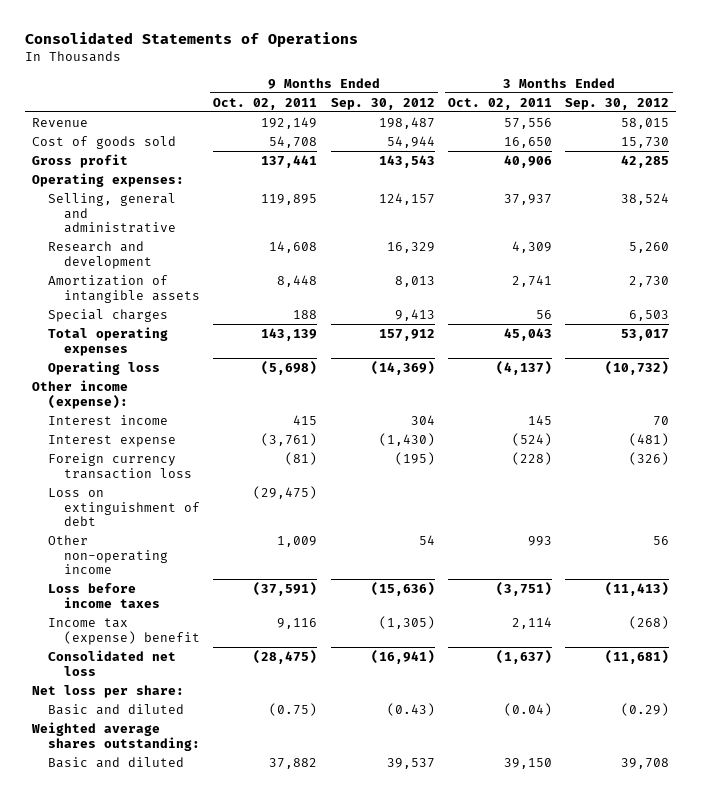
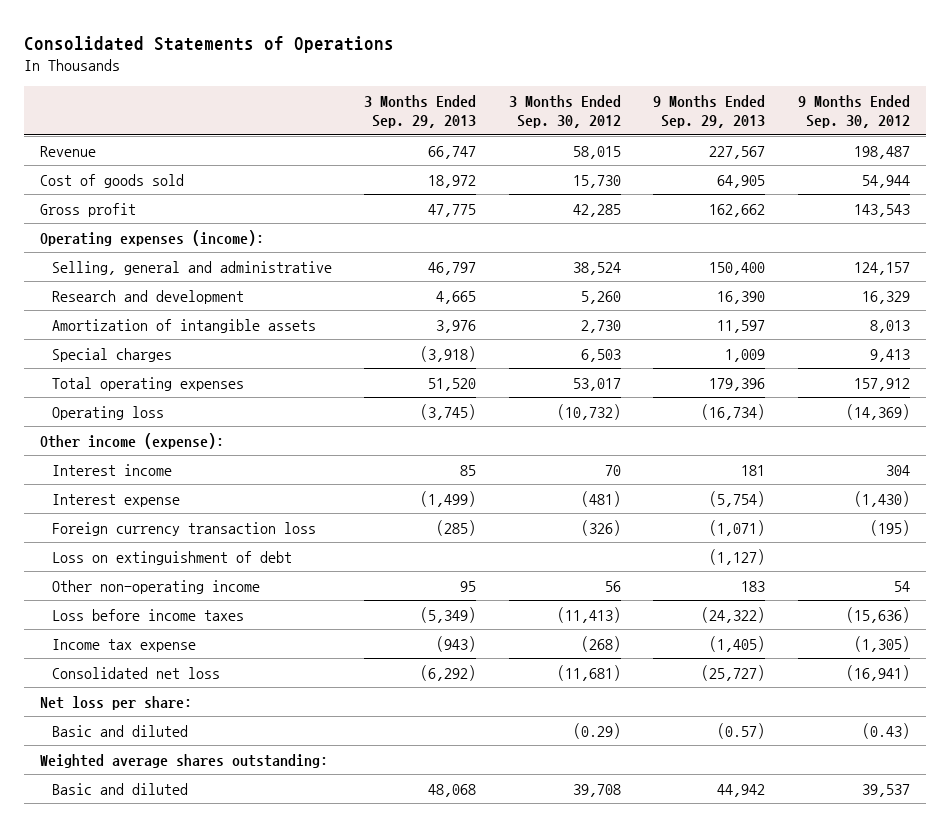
[213,97,318,110] Oct. 02, 2011 -> none
[448,97,553,110] Oct. 02, 2011 -> none
none -> [364,94,477,129] 3 Months Ended Sep. 29, 2013
none -> [653,94,766,129] 9 Months Ended Sep. 29, 2013
[31,172,184,187] Operating expenses: -> [40,229,265,246] Operating expenses (income):
[47,617,200,645] Income tax (expense) benefit -> [51,638,196,652] Income tax expense

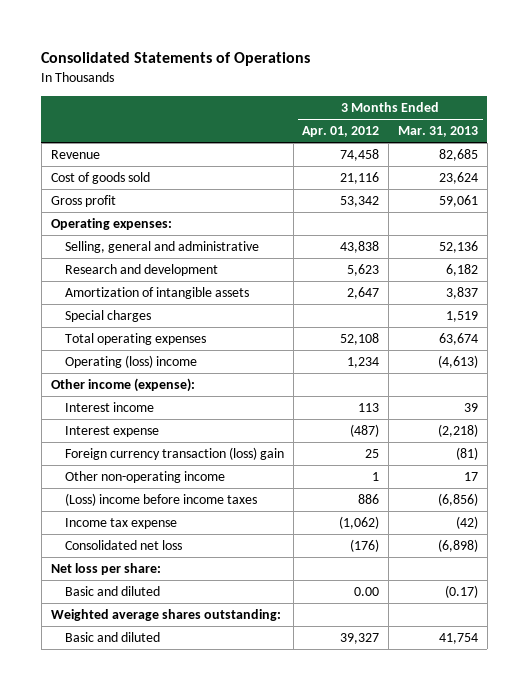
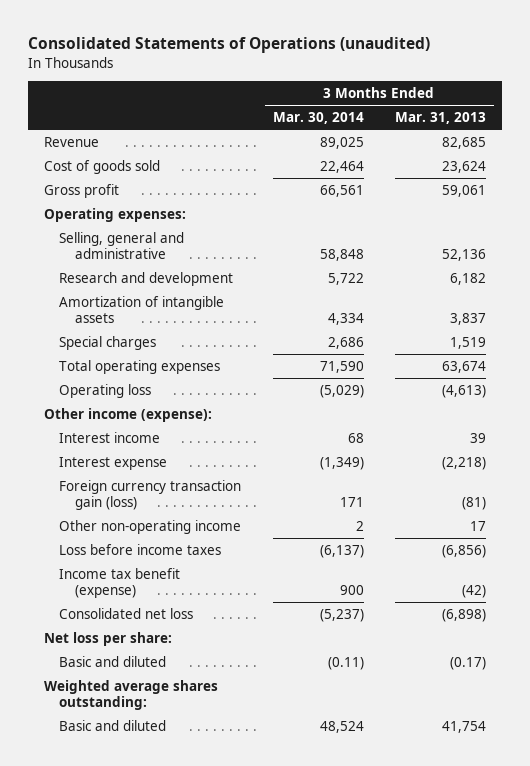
[41,52,311,67] Consolidated Statements of Operations -> [27,37,430,54] Consolidated Statements of Operations (unaudited)
[302,126,380,138] Apr. 01, 2012 -> none
none -> [272,112,364,125] Mar. 30, 2014
[64,355,197,369] Operating (loss) income -> [59,383,152,398] Operating loss
[64,447,284,461] Foreign currency transaction (loss) gain -> [59,479,242,510] Foreign currency transaction gain (loss)
[64,493,257,507] (Loss) income before income taxes -> [59,543,222,555] Loss before income taxes
[64,518,177,530] Income tax expense -> [59,567,181,598] Income tax benefit (expense)

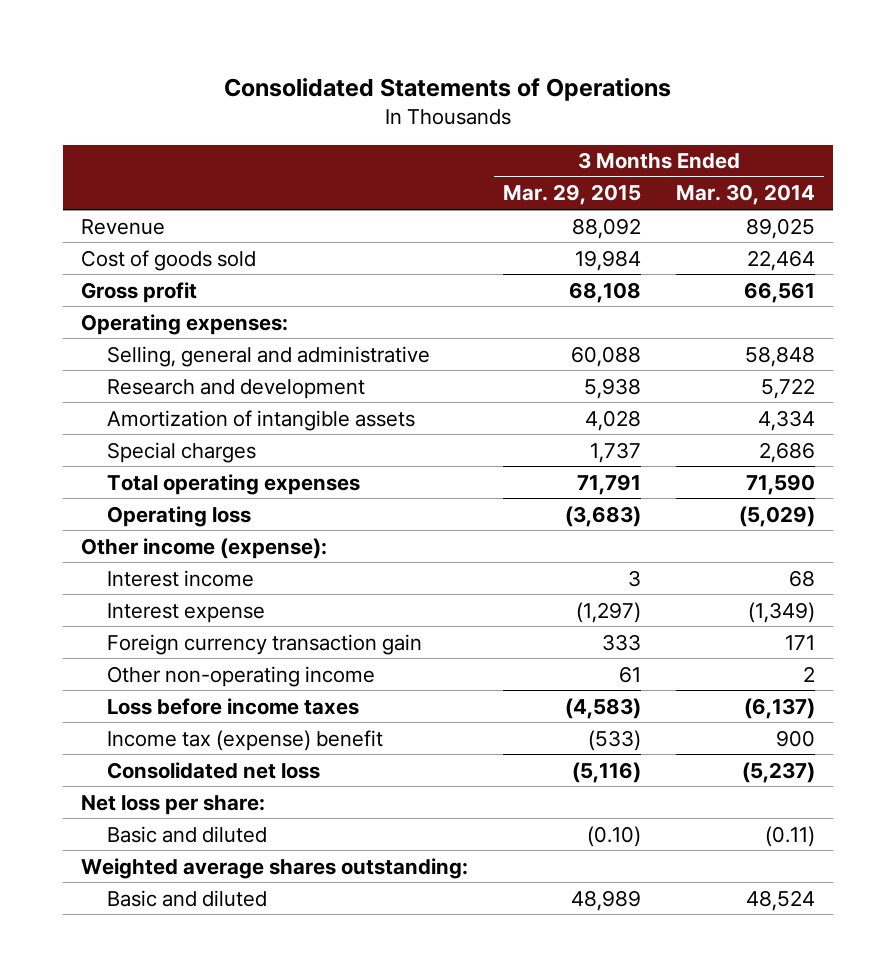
[27,37,430,54] Consolidated Statements of Operations (unaudited) -> [224,77,672,101] Consolidated Statements of Operations
[394,112,486,125] Mar. 31, 2013 -> none
none -> [503,184,642,206] Mar. 29, 2015
[59,479,242,510] Foreign currency transaction gain (loss) -> [107,633,423,655] Foreign currency transaction gain
[59,567,181,598] Income tax benefit (expense) -> [107,729,384,751] Income tax (expense) benefit

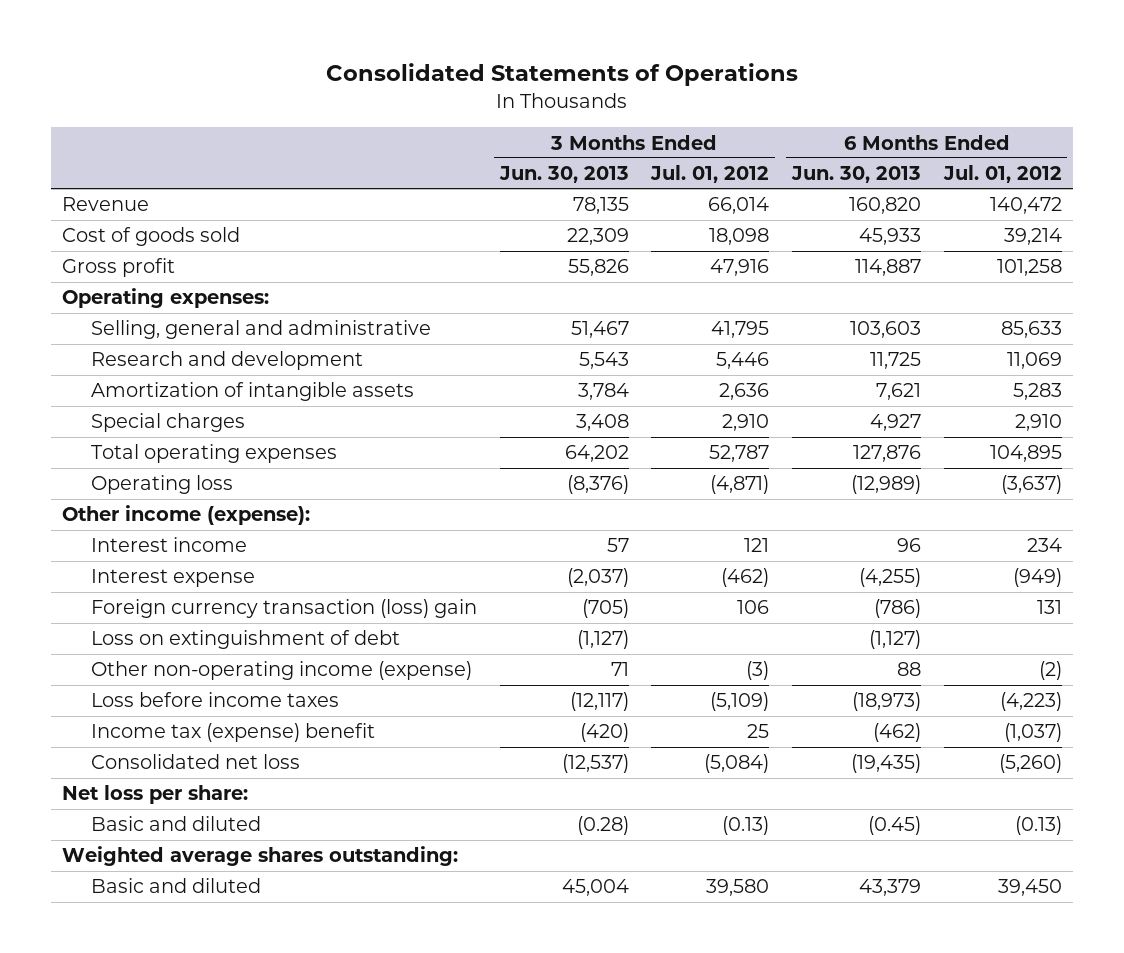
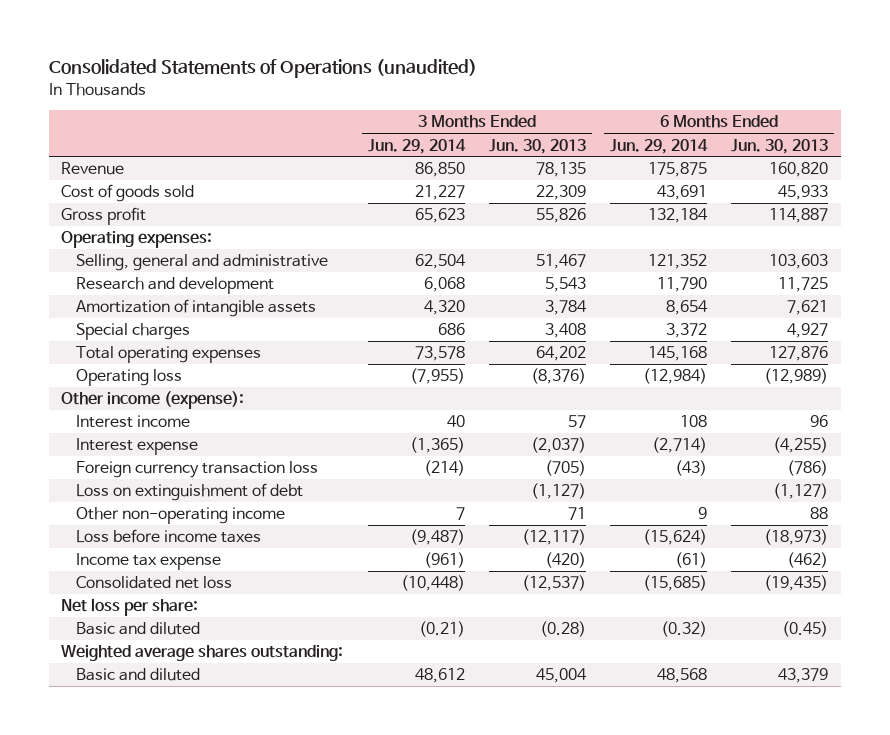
[325,63,798,87] Consolidated Statements of Operations -> [49,59,478,79] Consolidated Statements of Operations (unaudited)
[650,165,770,184] Jul. 01, 2012 -> none
[942,165,1062,184] Jul. 01, 2012 -> none
none -> [367,138,466,154] Jun. 29, 2014
none -> [610,138,709,154] Jun. 29, 2014
[90,599,477,619] Foreign currency transaction (loss) gain -> [75,461,318,479] Foreign currency transaction loss
[90,661,472,681] Other non-operating income (expense) -> [75,507,285,525] Other non-operating income
[90,723,375,743] Income tax (expense) benefit -> [75,553,221,571] Income tax expense

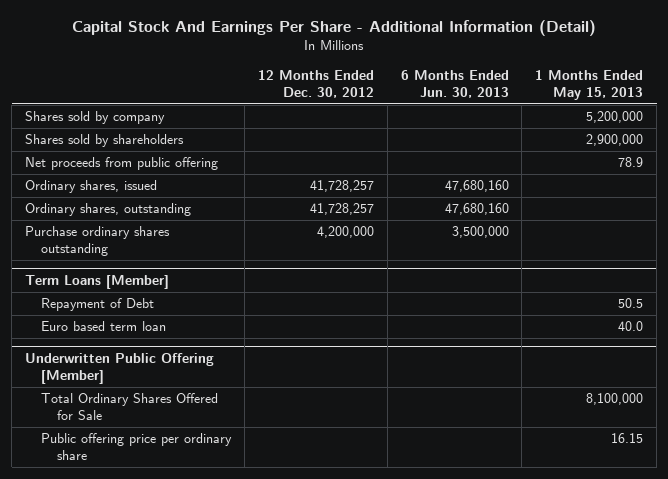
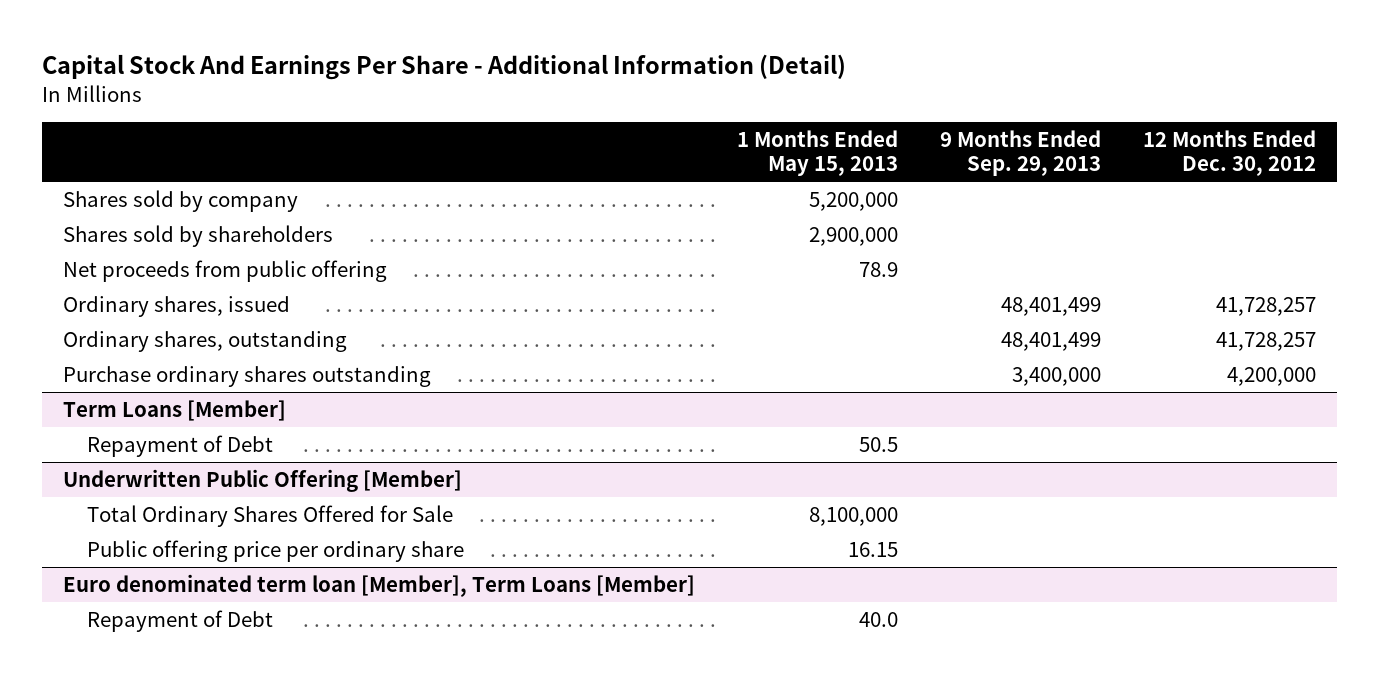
[400,69,509,98] 6 Months Ended Jun. 30, 2013 -> none
none -> [940,129,1102,177] 9 Months Ended Sep. 29, 2013
[40,321,166,332] Euro based term loan -> none
none -> [63,573,696,597] Euro denominated term loan [Member], Term Loans [Member]
none -> [87,609,274,632] Repayment of Debt

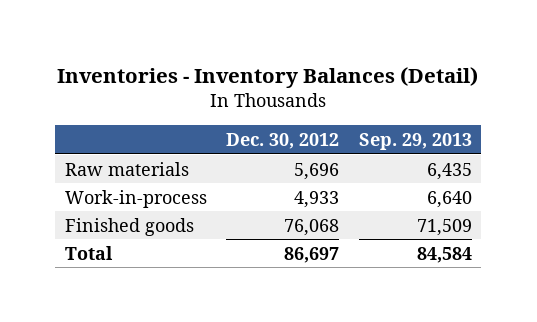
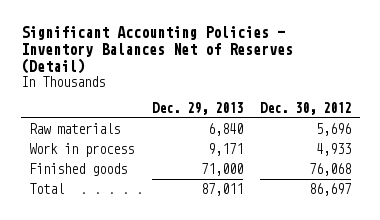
[57,67,479,89] Inventories - Inventory Balances (Detail) -> [20,25,293,74] Significant Accounting Policies - Inventory Balances Net of Reserves (Detail)
[358,132,472,150] Sep. 29, 2013 -> none
none -> [151,102,243,116] Dec. 29, 2013
[64,189,207,208] Work-in-process -> [29,143,135,158] Work in process

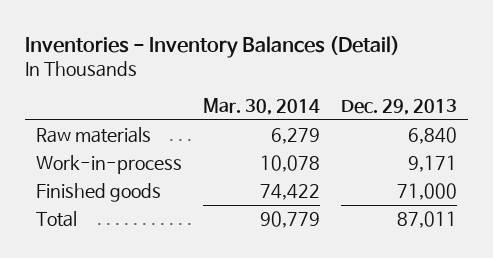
[20,25,293,74] Significant Accounting Policies - Inventory Balances Net of Reserves (Detail) -> [24,35,400,58] Inventories - Inventory Balances (Detail)
[260,102,352,116] Dec. 30, 2012 -> none
none -> [202,98,320,116] Mar. 30, 2014
[29,143,135,158] Work in process -> [35,155,182,175] Work-in-process

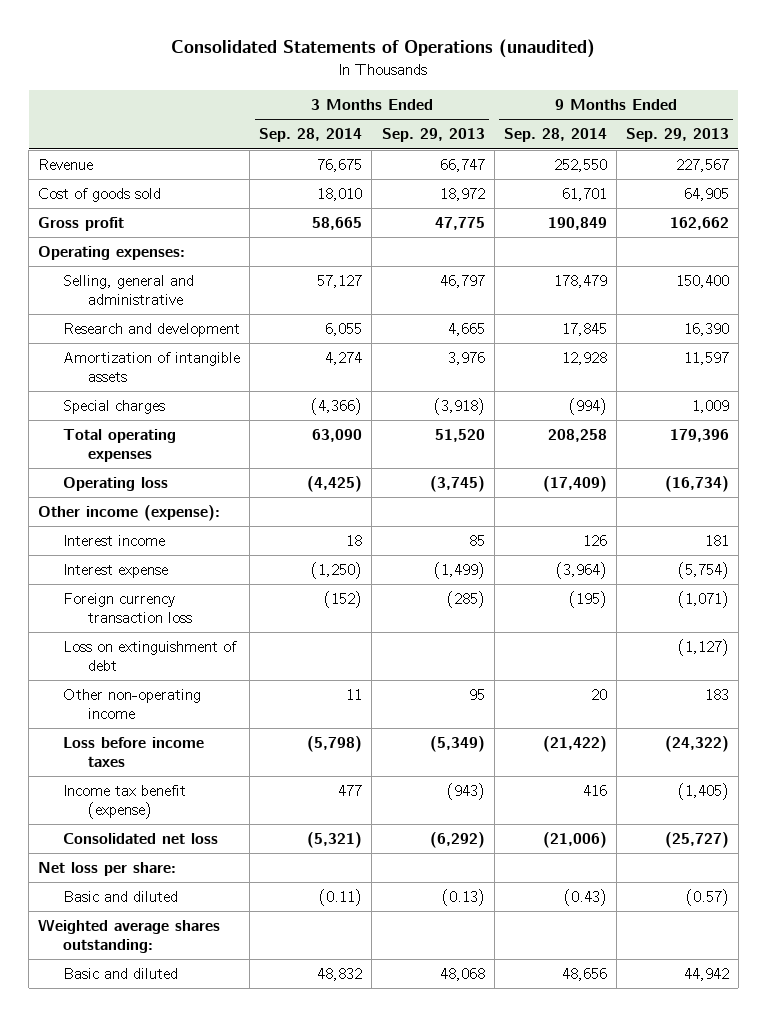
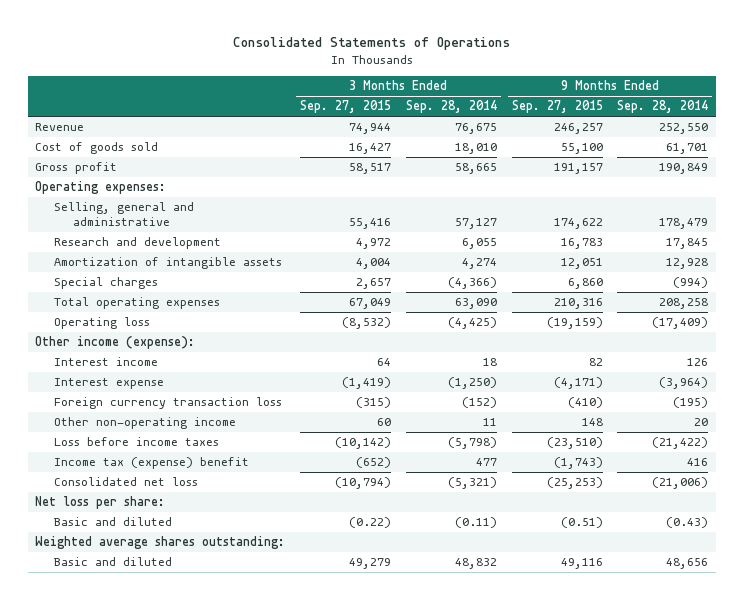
[171,39,596,59] Consolidated Statements of Operations (unaudited) -> [232,37,510,51] Consolidated Statements of Operations
[381,128,485,143] Sep. 29, 2013 -> none
[625,128,729,143] Sep. 29, 2013 -> none
none -> [300,100,392,114] Sep. 27, 2015
none -> [511,100,603,114] Sep. 27, 2015
[63,641,238,671] Loss on extinguishment of debt -> none
[63,785,187,819] Income tax benefit (expense) -> [54,457,250,470] Income tax (expense) benefit

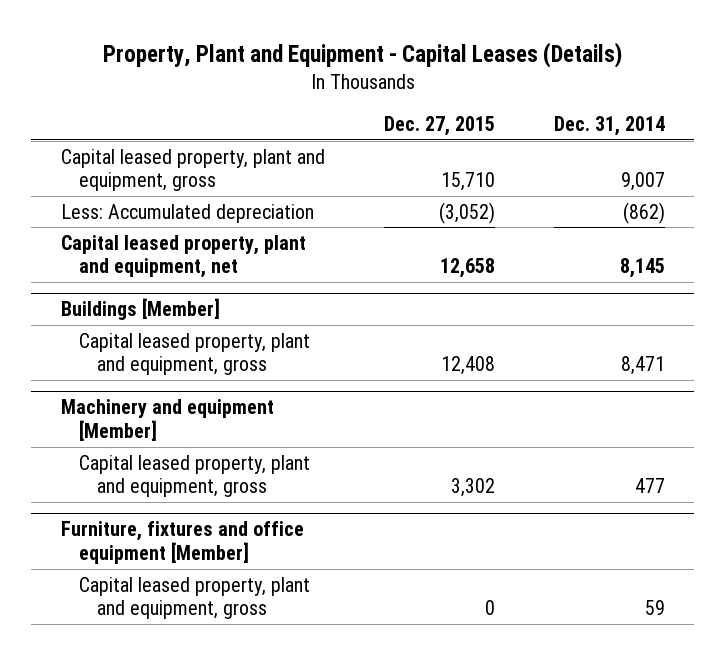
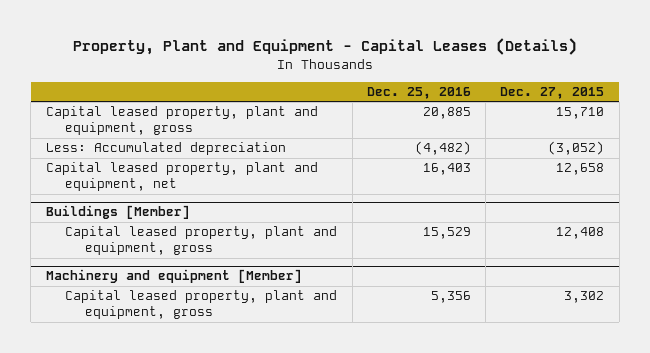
[553,116,665,137] Dec. 31, 2014 -> none
none -> [366,87,471,100] Dec. 25, 2016
[60,521,304,565] Furniture, fixtures and office equipment [Member] -> none
[78,576,310,620] Capital leased property, plant and equipment, gross -> none

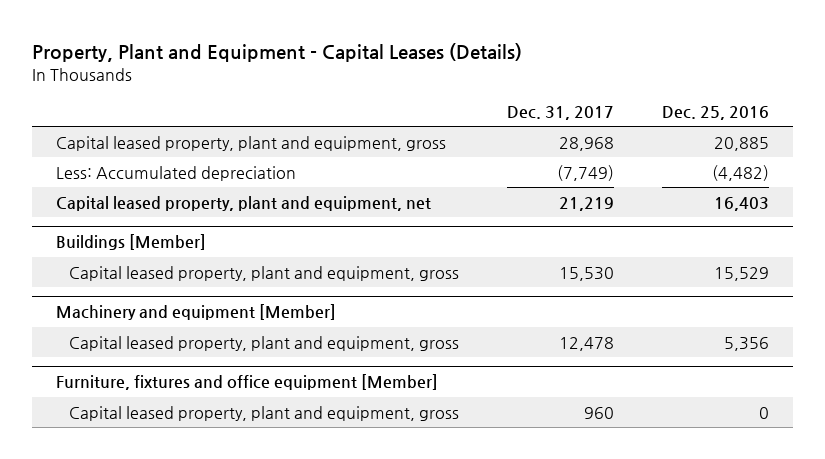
[500,87,605,100] Dec. 27, 2015 -> none
none -> [506,105,614,120] Dec. 31, 2017
none -> [56,374,439,391] Furniture, fixtures and office equipment [Member]
none -> [68,405,459,421] Capital leased property, plant and equipment, gross

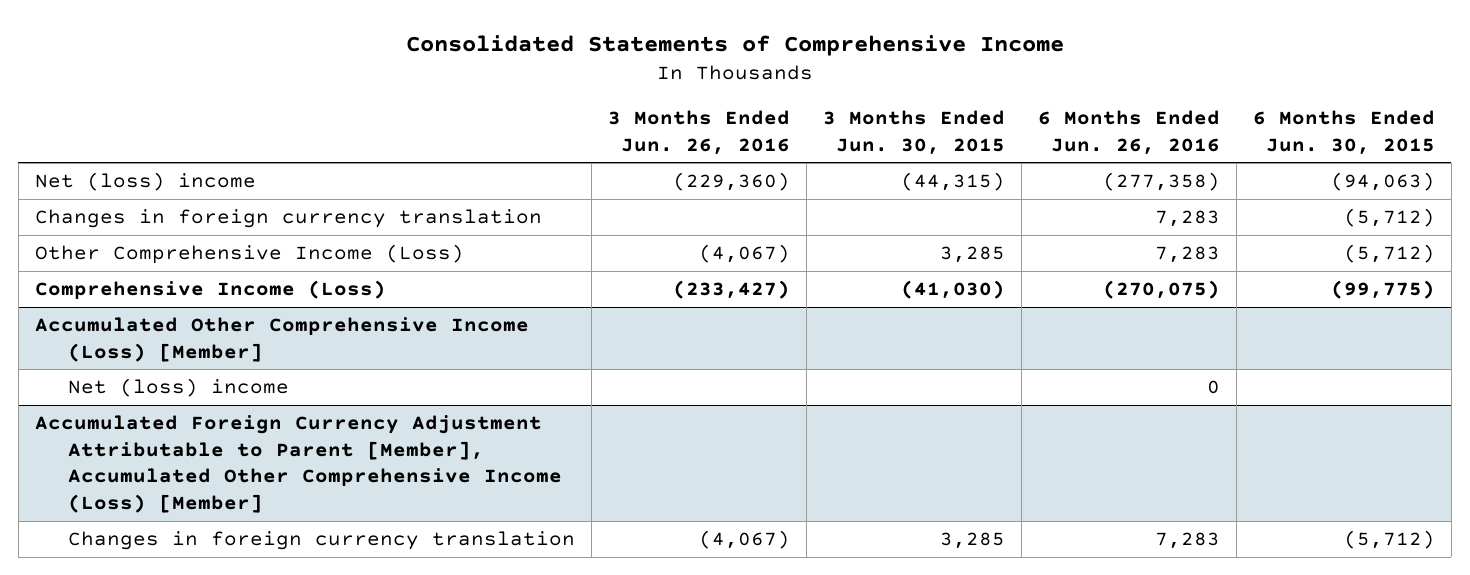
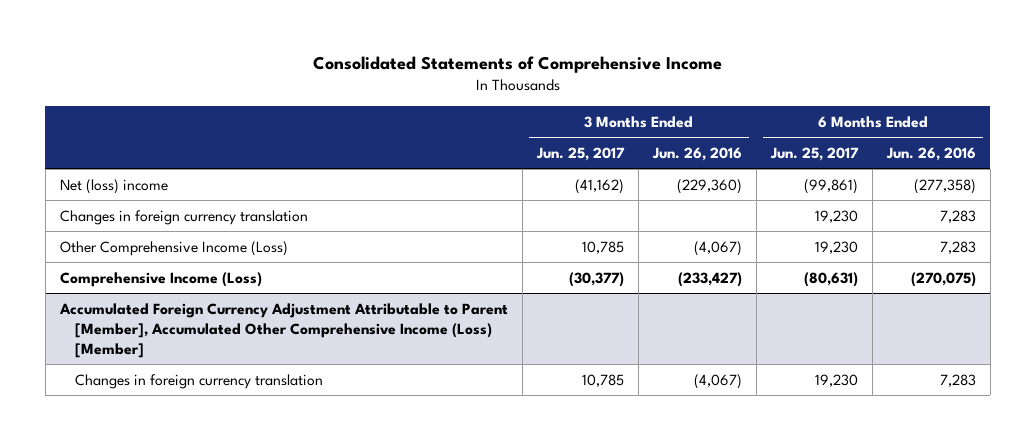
[822,109,1005,155] 3 Months Ended Jun. 30, 2015 -> none
[1252,109,1435,155] 6 Months Ended Jun. 30, 2015 -> none
none -> [535,146,625,161] Jun. 25, 2017
none -> [769,146,859,161] Jun. 25, 2017
[34,316,529,362] Accumulated Other Comprehensive Income (Loss) [Member] -> none
[67,377,289,397] Net (loss) income -> none

